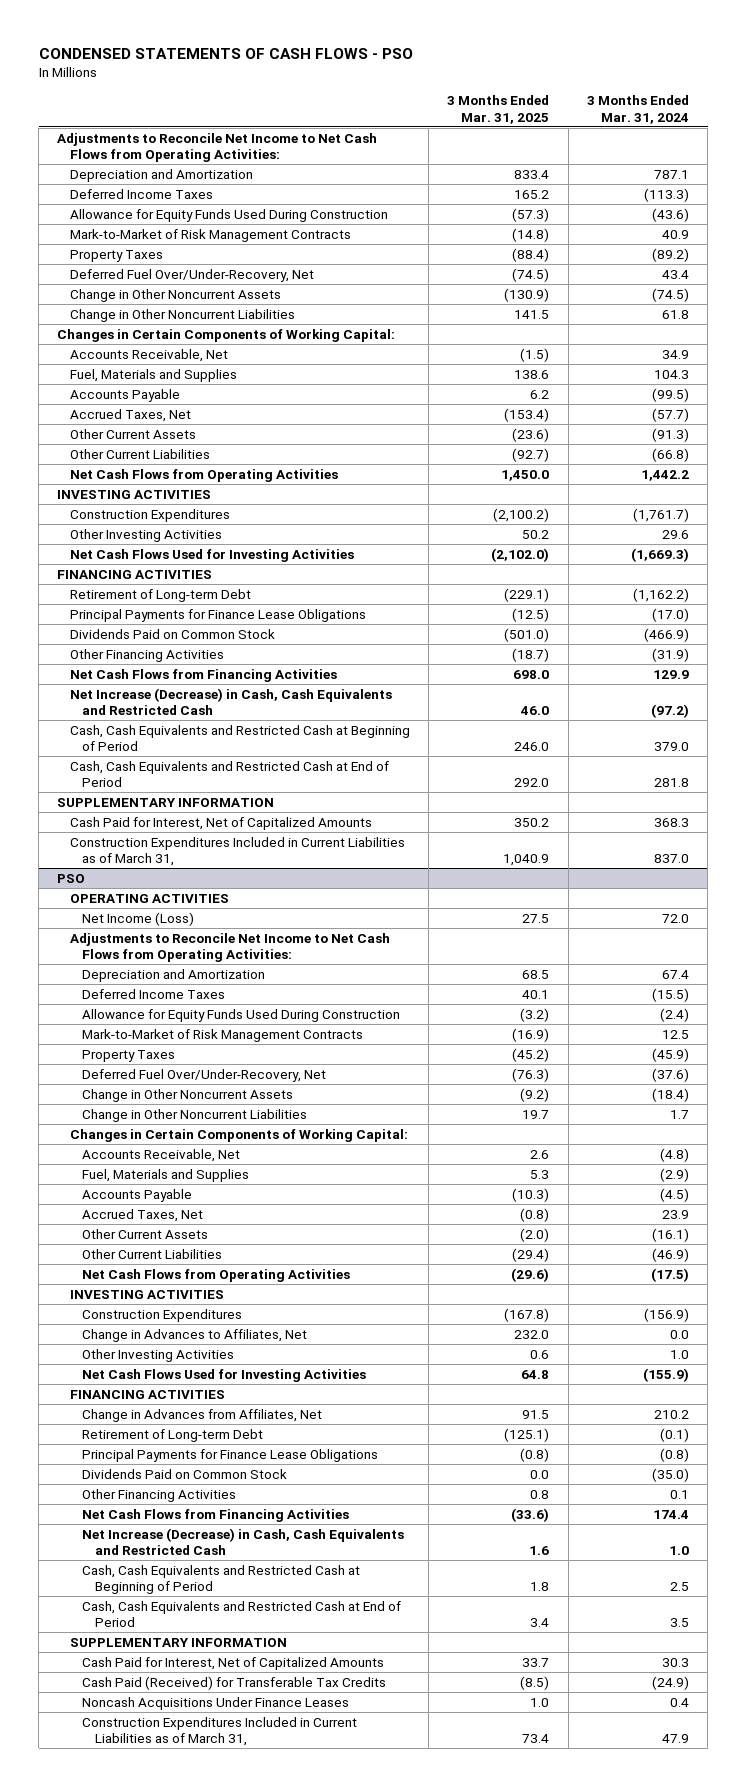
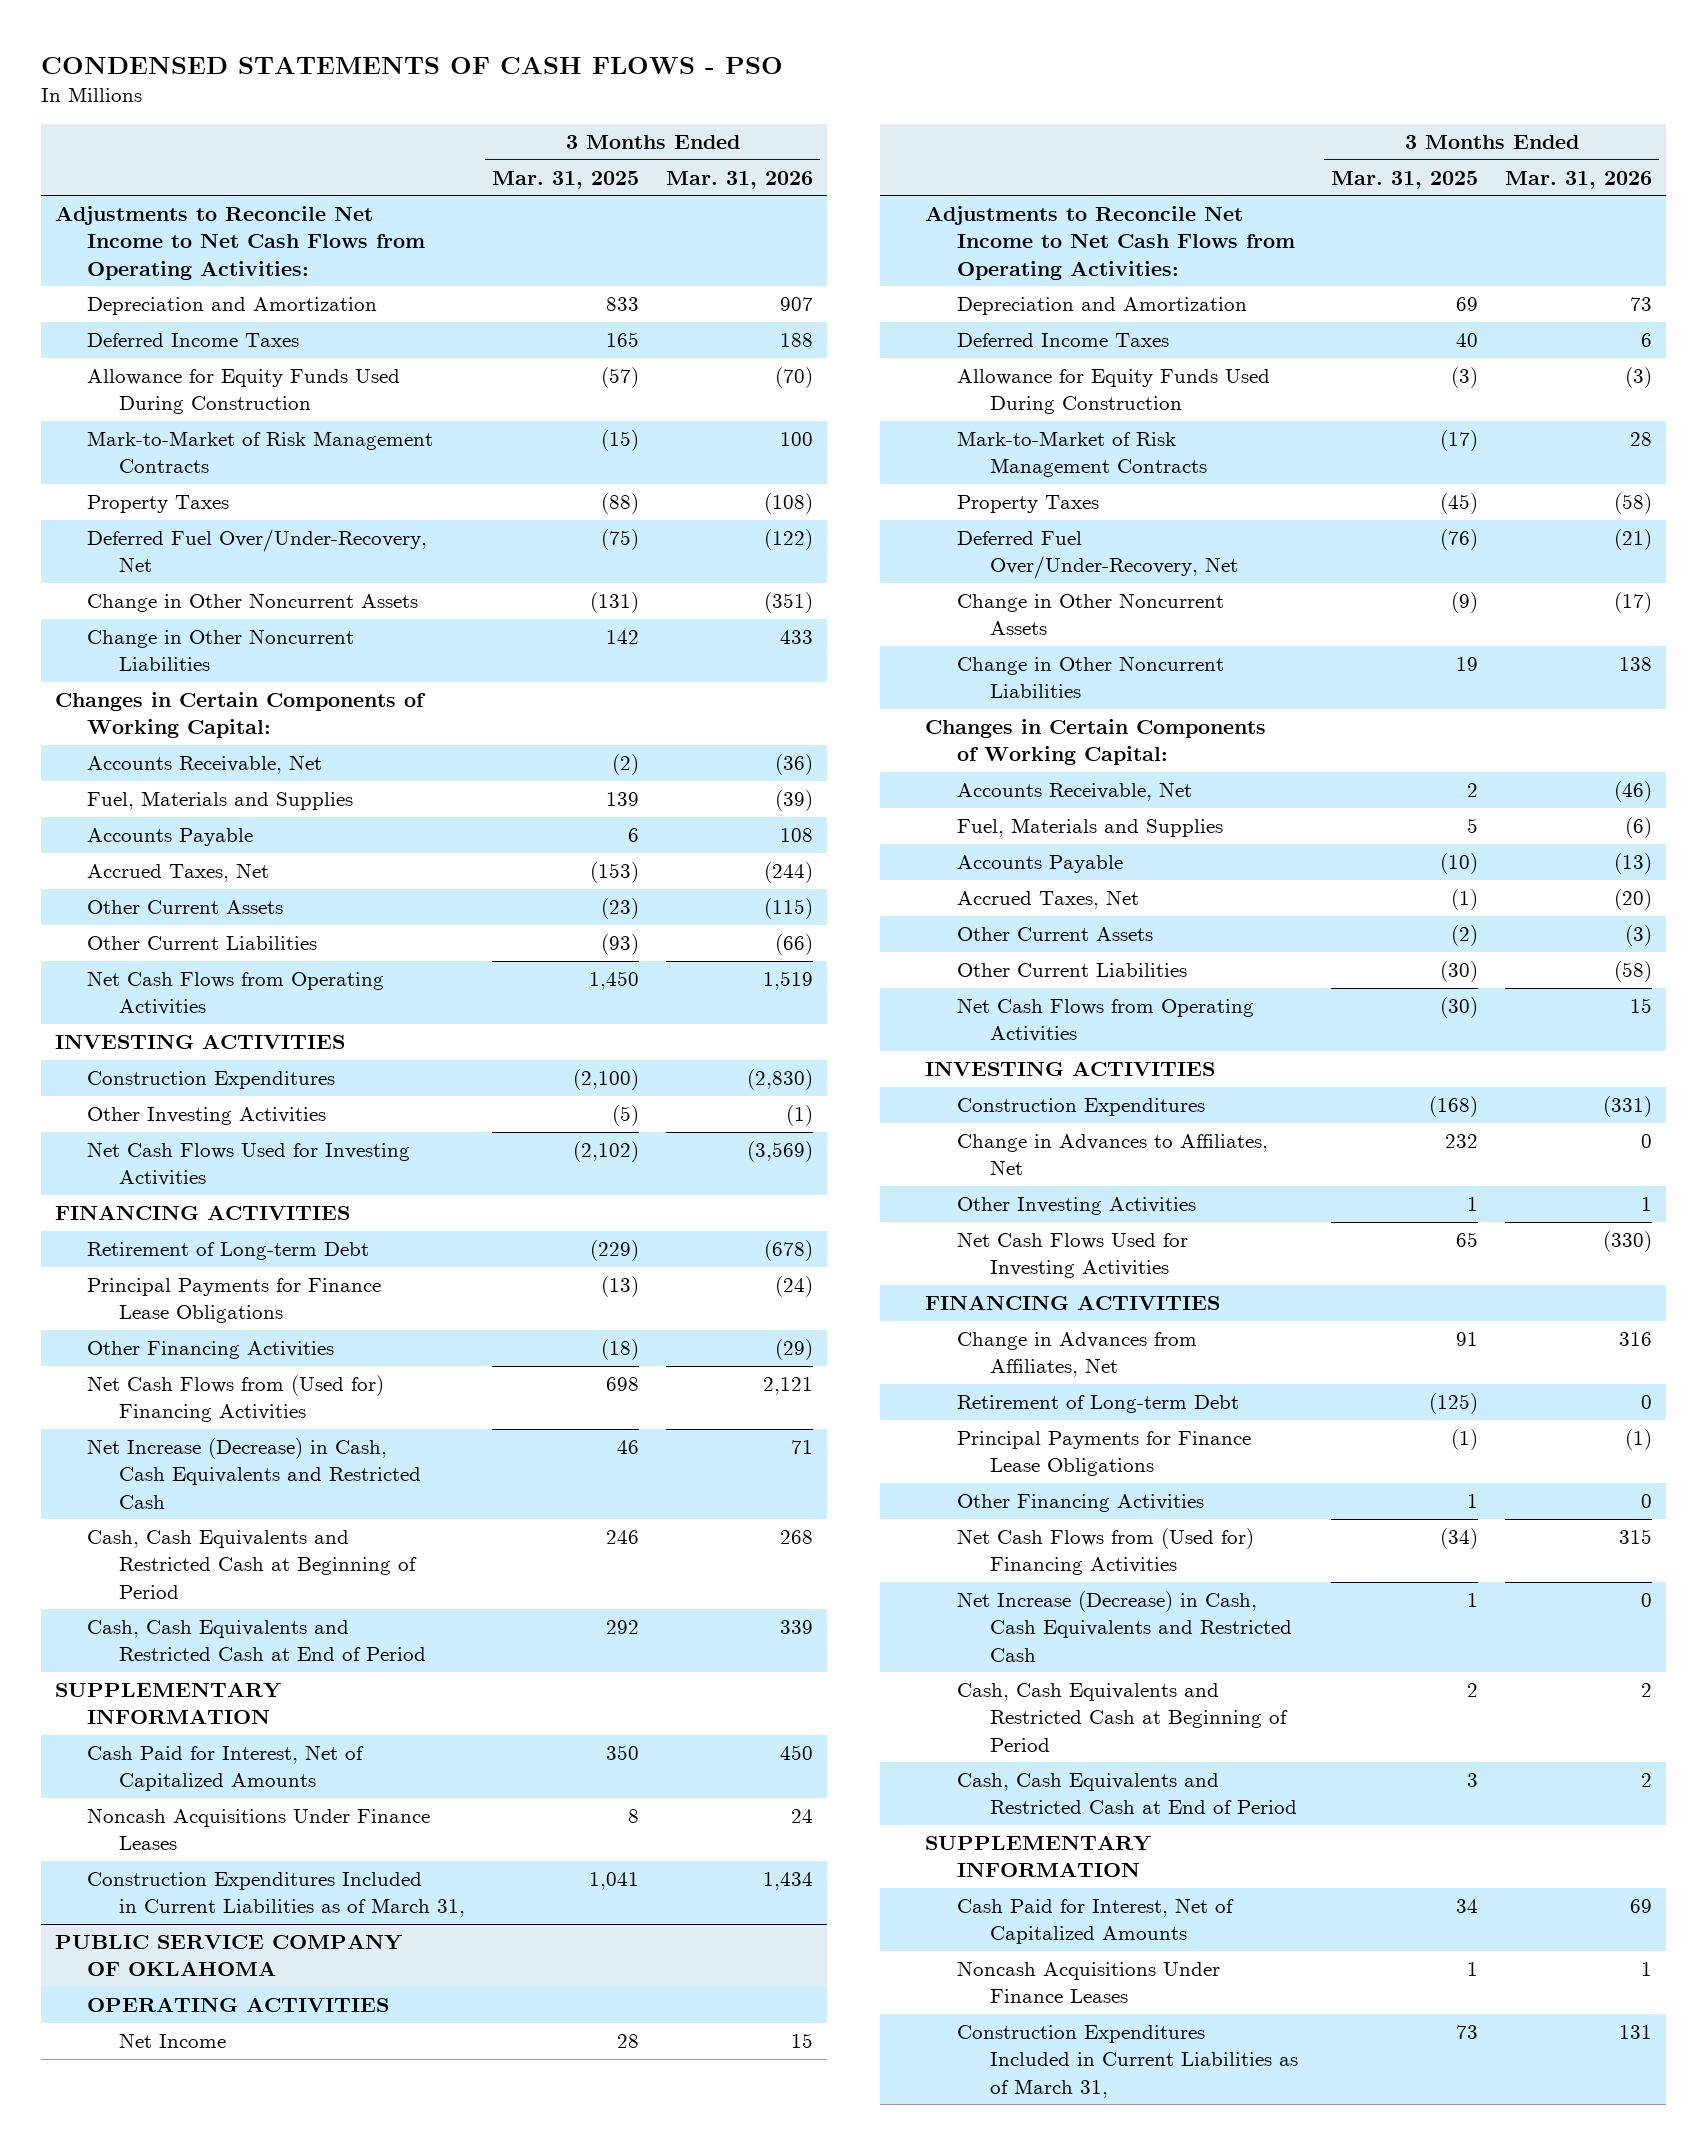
[587,95,690,124] 3 Months Ended Mar. 31, 2024 -> none
none -> [666,170,814,189] Mar. 31, 2026
[514,169,550,179] 833.4 -> [605,297,639,312] 833
[514,189,550,199] 165.2 -> [605,332,639,348] 165
[512,207,550,222] (57.3) -> [600,367,639,389] (57)
[512,227,550,242] (14.8) -> [600,430,639,452] (15)
[512,247,550,262] (88.4) -> [600,493,639,515] (88)
[512,267,550,282] (74.5) -> [600,529,639,551] (75)
[504,287,550,302] (130.9) -> [589,592,639,614] (131)
[514,309,550,319] 141.5 -> [605,630,639,645] 142
[520,347,550,362] (1.5) -> [611,754,639,776] (2)
[514,369,550,379] 138.6 -> [605,792,639,807] 139
[530,389,550,399] 6.2 -> [627,828,639,843] 6
[504,407,550,422] (153.4) -> [589,862,639,884] (153)
[512,427,550,442] (23.6) -> [600,898,639,920] (23)
[512,447,550,462] (92.7) -> [600,934,639,956] (93)
[501,469,550,481] 1,450.0 -> [588,971,639,991] 1,450
[493,507,550,522] (2,100.2) -> [572,1069,639,1091] (2,100)
[522,529,550,539] 50.2 -> [611,1105,639,1127] (5)
[491,547,550,562] (2,102.0) -> [572,1141,639,1163] (2,102)
[69,628,275,639] Dividends Paid on Common Stock -> none
[504,587,550,602] (229.1) -> [589,1240,639,1262] (229)
[512,607,550,622] (12.5) -> [600,1276,639,1298] (13)
[512,647,550,662] (18.7) -> [600,1339,639,1361] (18)
[69,668,337,682] Net Cash Flows from Financing Activities -> [86,1375,384,1423] Net Cash Flows from (Used for) Financing Activities
[513,669,550,679] 698.0 -> [605,1377,639,1392] 698
[520,706,550,716] 46.0 -> [616,1440,639,1455] 46
[514,742,550,752] 246.0 -> [605,1530,639,1545] 246
[514,778,550,788] 292.0 -> [605,1620,639,1635] 292
[514,817,550,827] 350.2 -> [605,1745,639,1761] 350
none -> [86,1808,430,1851] Noncash Acquisitions Under Finance Leases
[503,854,550,867] 1,040.9 -> [588,1872,639,1891] 1,041
[57,873,86,883] PSO -> [54,1934,402,1977] PUBLIC SERVICE COMPANY OF OKLAHOMA
[82,911,195,926] Net Income (Loss) -> [118,2033,226,2049] Net Income
[522,913,550,923] 27.5 -> [616,2034,639,2049] 28
[522,969,550,979] 68.5 -> [1455,297,1478,312] 69
[522,989,550,999] 40.1 -> [1455,333,1478,348] 40
[520,1007,550,1022] (3.2) -> [1450,367,1478,389] (3)
[512,1027,550,1042] (16.9) -> [1439,430,1478,452] (17)
[512,1047,550,1062] (45.2) -> [1439,493,1478,515] (45)
[512,1067,550,1082] (76.3) -> [1439,529,1478,551] (76)
[520,1087,550,1102] (9.2) -> [1450,592,1478,614] (9)
[522,1109,550,1119] 19.7 -> [1455,657,1478,672] 19
[530,1149,550,1159] 2.6 -> [1466,783,1478,798] 2
[530,1169,550,1179] 5.3 -> [1466,818,1478,834] 5
[512,1187,550,1202] (10.3) -> [1439,853,1478,875] (10)
[520,1207,550,1222] (0.8) -> [1450,889,1478,911] (1)
[520,1227,550,1242] (2.0) -> [1450,925,1478,947] (2)
[512,1247,550,1262] (29.4) -> [1439,961,1478,983] (30)
[511,1267,550,1282] (29.6) -> [1439,997,1478,1019] (30)
[504,1307,550,1322] (167.8) -> [1428,1096,1478,1118] (168)
[514,1329,550,1339] 232.0 -> [1444,1134,1478,1149] 232
[530,1349,550,1359] 0.6 -> [1466,1197,1478,1212] 1
[521,1369,550,1379] 64.8 -> [1455,1232,1478,1248] 65
[82,1468,288,1479] Dividends Paid on Common Stock -> none
[522,1409,550,1419] 91.5 -> [1455,1332,1478,1347] 91
[504,1427,550,1442] (125.1) -> [1428,1393,1478,1415] (125)
[520,1447,550,1462] (0.8) -> [1450,1429,1478,1451] (1)
[530,1489,550,1499] 0.8 -> [1466,1494,1478,1509] 1
[82,1508,350,1522] Net Cash Flows from Financing Activities -> [957,1528,1255,1576] Net Cash Flows from (Used for) Financing Activities
[511,1507,550,1522] (33.6) -> [1439,1528,1478,1550] (34)
[529,1546,550,1556] 1.6 -> [1466,1593,1478,1608] 1
[530,1582,550,1592] 1.8 -> [1466,1683,1478,1698] 2
[530,1618,550,1628] 3.4 -> [1466,1773,1478,1788] 3
[82,1675,387,1690] Cash Paid (Received) for Transferable Tax Credits -> none
[522,1657,550,1667] 33.7 -> [1455,1899,1478,1914] 34
[530,1697,550,1707] 1.0 -> [1466,1962,1478,1977] 1
[522,1734,550,1744] 73.4 -> [1455,2025,1478,2040] 73

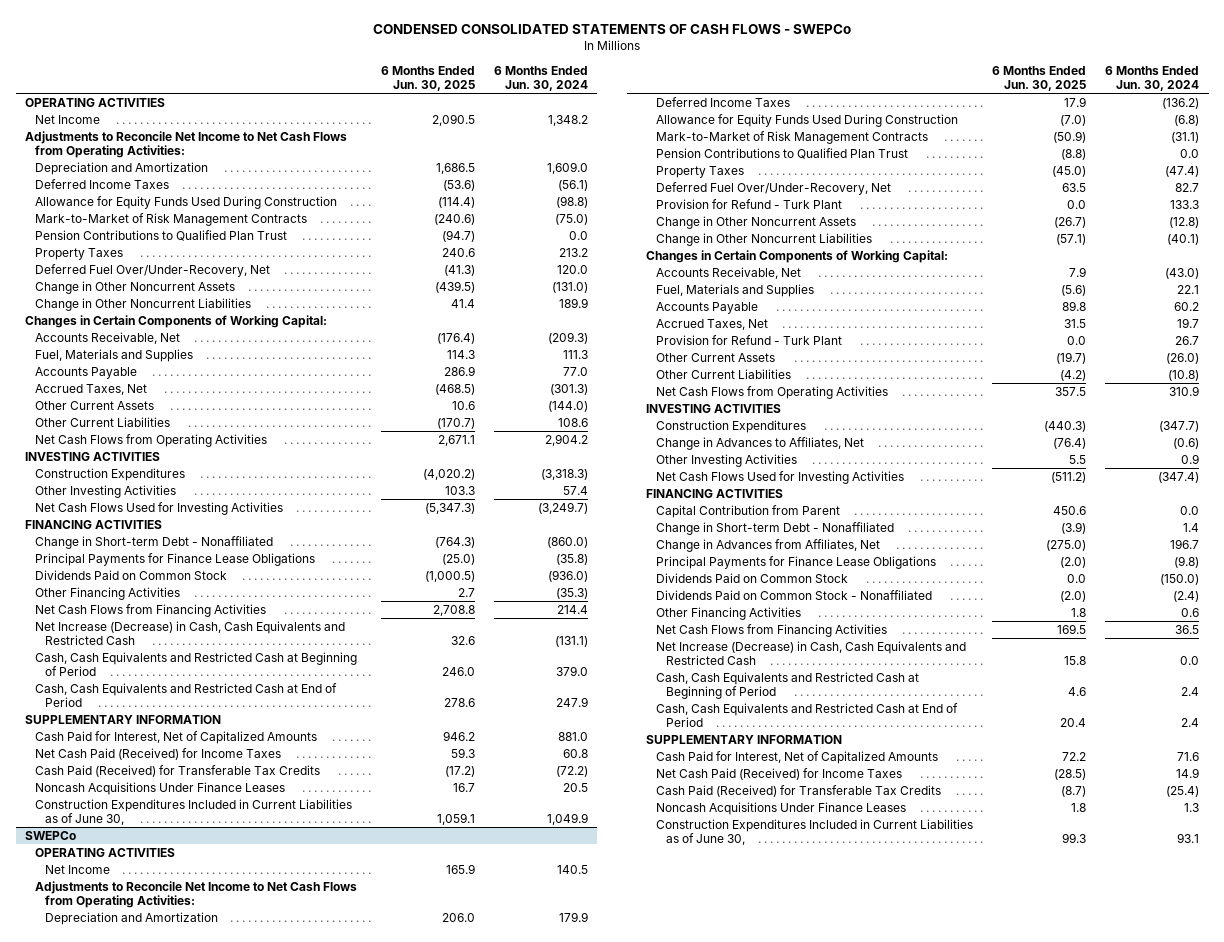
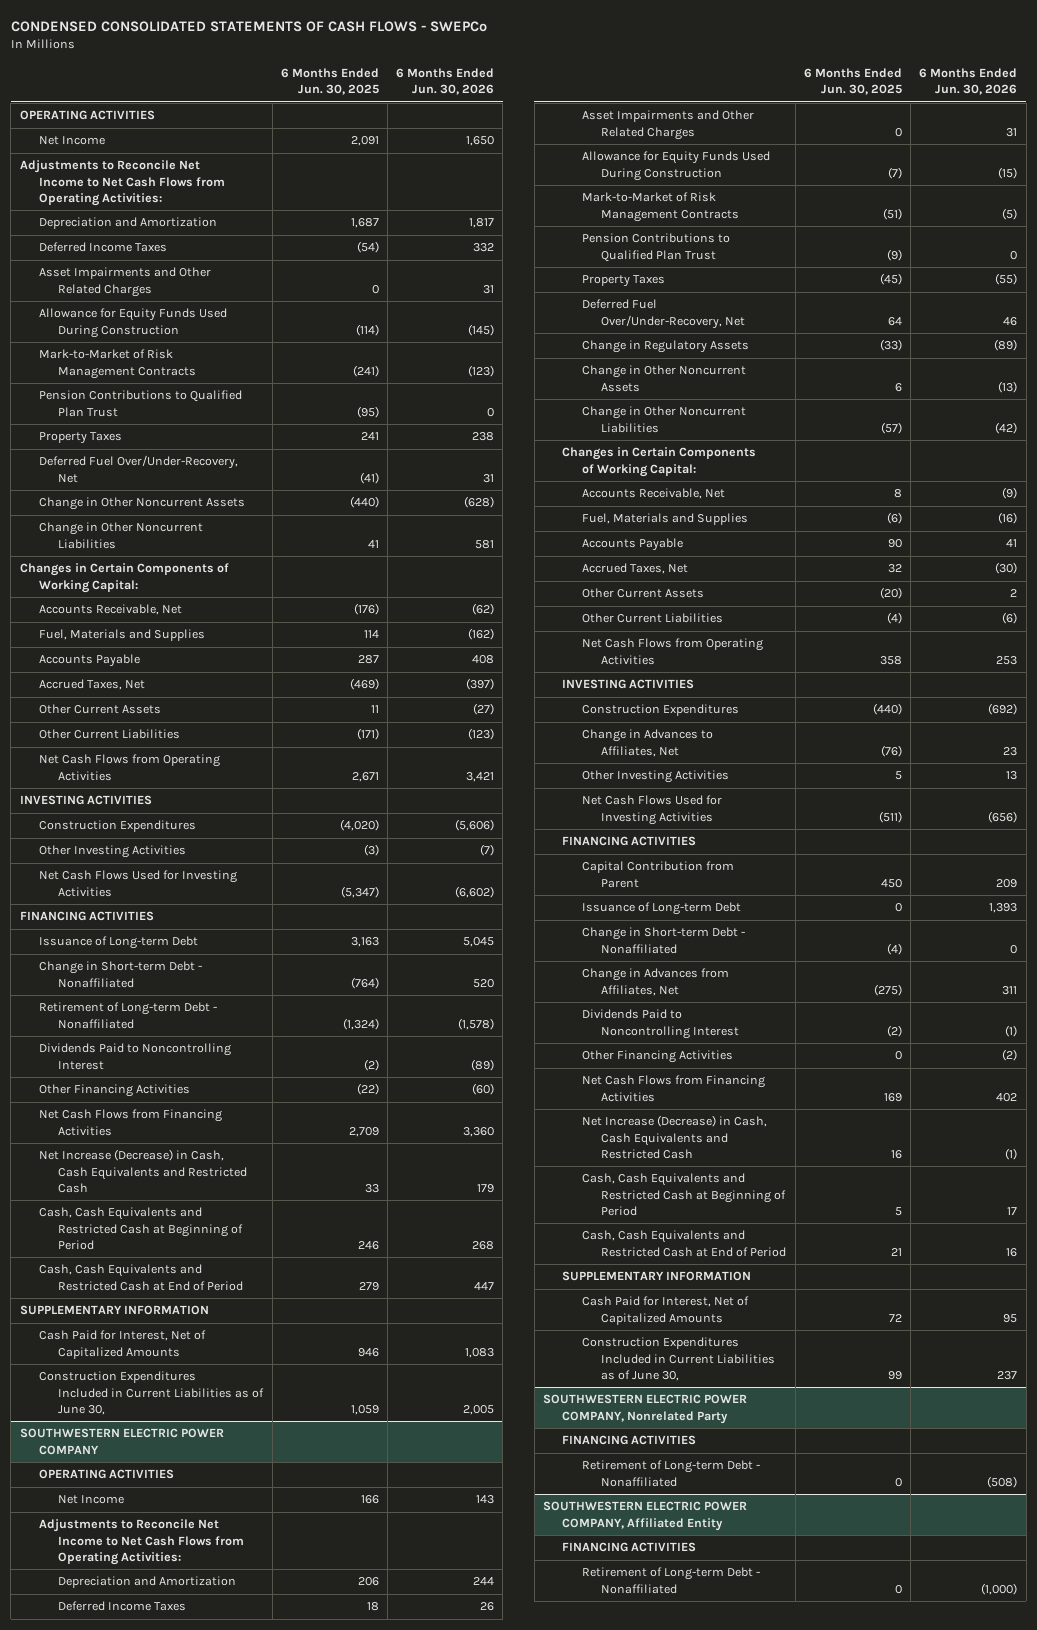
[493,66,588,91] 6 Months Ended Jun. 30, 2024 -> none
none -> [395,68,494,96] 6 Months Ended Jun. 30, 2026
[431,113,475,126] 2,090.5 -> [350,136,379,147] 2,091
[435,162,475,174] 1,686.5 -> [350,218,379,229] 1,687
[442,179,475,191] (53.6) -> [356,241,379,254] (54)
none -> [38,267,211,297] Asset Impairments and Other Related Charges
[437,196,475,208] (114.4) -> [355,323,379,336] (114)
[433,213,475,225] (240.6) -> [352,364,379,377] (241)
[441,229,475,242] (94.7) -> [356,405,379,418] (95)
[441,247,475,257] 240.6 -> [360,432,379,441] 241
[443,264,475,276] (41.3) -> [359,471,379,484] (41)
[434,280,475,293] (439.5) -> [349,496,379,509] (440)
[450,298,475,308] 41.4 -> [367,539,379,548] 41
[436,332,475,344] (176.4) -> [353,603,379,616] (176)
[446,349,475,359] 114.3 -> [363,630,379,639] 114
[443,365,475,376] 286.9 -> [357,655,379,665] 287
[434,383,475,395] (468.5) -> [349,678,379,691] (469)
[451,400,475,410] 10.6 -> [370,705,379,714] 11
[436,417,475,429] (170.7) -> [356,728,379,741] (171)
[437,434,475,446] 2,671.1 -> [351,771,379,782] 2,671
[422,468,475,480] (4,020.2) -> [339,819,379,832] (4,020)
[444,485,475,495] 103.3 -> [363,844,379,857] (3)
[424,502,475,514] (5,347.3) -> [340,885,379,898] (5,347)
[34,552,315,566] Principal Payments for Finance Lease Obligations -> none
[34,569,227,580] Dividends Paid on Common Stock -> none
none -> [38,936,198,950] Issuance of Long-term Debt
[434,536,475,548] (764.3) -> [350,976,379,989] (764)
none -> [38,1002,217,1029] Retirement of Long-term Debt - Nonaffiliated
none -> [38,1043,231,1070] Dividends Paid to Noncontrolling Interest
[457,587,475,597] 2.7 -> [356,1083,379,1096] (22)
[432,604,475,616] 2,708.8 -> [348,1126,379,1137] 2,709
[450,635,475,645] 32.6 -> [364,1183,379,1193] 33
[441,666,475,676] 246.0 -> [357,1240,379,1250] 246
[443,697,475,707] 278.6 -> [358,1281,379,1291] 279
[34,747,281,760] Net Cash Paid (Received) for Income Taxes -> none
[34,764,320,777] Cash Paid (Received) for Transferable Tax Credits -> none
[34,781,285,795] Noncash Acquisitions Under Finance Leases -> none
[442,730,475,741] 946.2 -> [357,1347,379,1357] 946
[436,812,475,825] 1,059.1 -> [350,1404,379,1415] 1,059
[25,830,77,840] SWEPCo -> [19,1428,224,1455] SOUTHWESTERN ELECTRIC POWER COMPANY
[445,863,475,874] 165.9 -> [360,1495,379,1505] 166
[656,198,843,209] Provision for Refund - Turk Plant -> none
[441,912,475,922] 206.0 -> [357,1577,379,1587] 206
[1064,96,1087,107] 17.9 -> [366,1602,379,1612] 18
none -> [581,110,754,140] Asset Impairments and Other Related Charges
[1060,114,1087,126] (7.0) -> [888,166,903,179] (7)
[1053,130,1087,143] (50.9) -> [883,207,903,220] (51)
[1061,148,1087,160] (8.8) -> [887,248,903,261] (9)
[1052,165,1087,177] (45.0) -> [880,273,903,286] (45)
[1062,182,1087,192] 63.5 -> [888,316,903,326] 64
none -> [581,340,749,354] Change in Regulatory Assets
[1054,216,1087,228] (26.7) -> [895,382,903,392] 6
[1056,233,1087,245] (57.1) -> [881,421,903,434] (57)
[656,334,843,345] Provision for Refund - Turk Plant -> none
[1069,266,1087,277] 7.9 -> [894,489,903,499] 8
[1061,284,1087,296] (5.6) -> [887,512,903,525] (6)
[1062,300,1087,311] 89.8 -> [888,539,903,549] 90
[1064,318,1087,328] 31.5 -> [888,564,903,574] 32
[1056,351,1087,364] (19.7) -> [880,587,903,600] (20)
[1060,369,1087,381] (4.2) -> [887,612,903,625] (4)
[1055,386,1087,396] 357.5 -> [880,655,903,665] 358
[1044,420,1087,432] (440.3) -> [873,703,903,716] (440)
[1053,437,1087,449] (76.4) -> [881,744,903,757] (76)
[1069,454,1087,464] 5.5 -> [895,771,903,781] 5
[1051,471,1087,483] (511.2) -> [879,810,903,823] (511)
[656,555,937,569] Principal Payments for Finance Lease Obligations -> none
[656,572,849,583] Dividends Paid on Common Stock -> none
[1053,505,1087,515] 450.6 -> [881,878,903,888] 450
none -> [581,902,741,916] Issuance of Long-term Debt
[1061,521,1087,534] (3.9) -> [887,942,903,955] (4)
[1046,539,1087,551] (275.0) -> [874,983,903,996] (275)
[656,589,933,600] Dividends Paid on Common Stock - Nonaffiliated -> [581,1009,740,1039] Dividends Paid to Noncontrolling Interest
[1060,590,1087,602] (2.0) -> [887,1024,903,1037] (2)
[1071,607,1087,617] 1.8 -> [895,1051,903,1061] 0
[1057,623,1087,634] 169.5 -> [884,1092,903,1102] 169
[1064,655,1087,665] 15.8 -> [891,1149,903,1159] 16
[1068,686,1087,696] 4.6 -> [895,1206,903,1216] 5
[1060,717,1087,727] 20.4 -> [891,1247,903,1256] 21
[656,767,903,780] Net Cash Paid (Received) for Income Taxes -> none
[656,784,942,797] Cash Paid (Received) for Transferable Tax Credits -> none
[656,801,907,815] Noncash Acquisitions Under Finance Leases -> none
[1062,751,1087,761] 72.2 -> [889,1313,903,1322] 72
[1062,832,1087,843] 99.3 -> [888,1370,903,1380] 99
none -> [543,1394,748,1424] SOUTHWESTERN ELECTRIC POWER COMPANY, Nonrelated Party
none -> [562,1435,697,1446] FINANCING ACTIVITIES
none -> [581,1460,760,1487] Retirement of Long-term Debt - Nonaffiliated
none -> [543,1501,748,1531] SOUTHWESTERN ELECTRIC POWER COMPANY, Affiliated Entity
none -> [562,1542,697,1553] FINANCING ACTIVITIES
none -> [581,1567,760,1594] Retirement of Long-term Debt - Nonaffiliated

